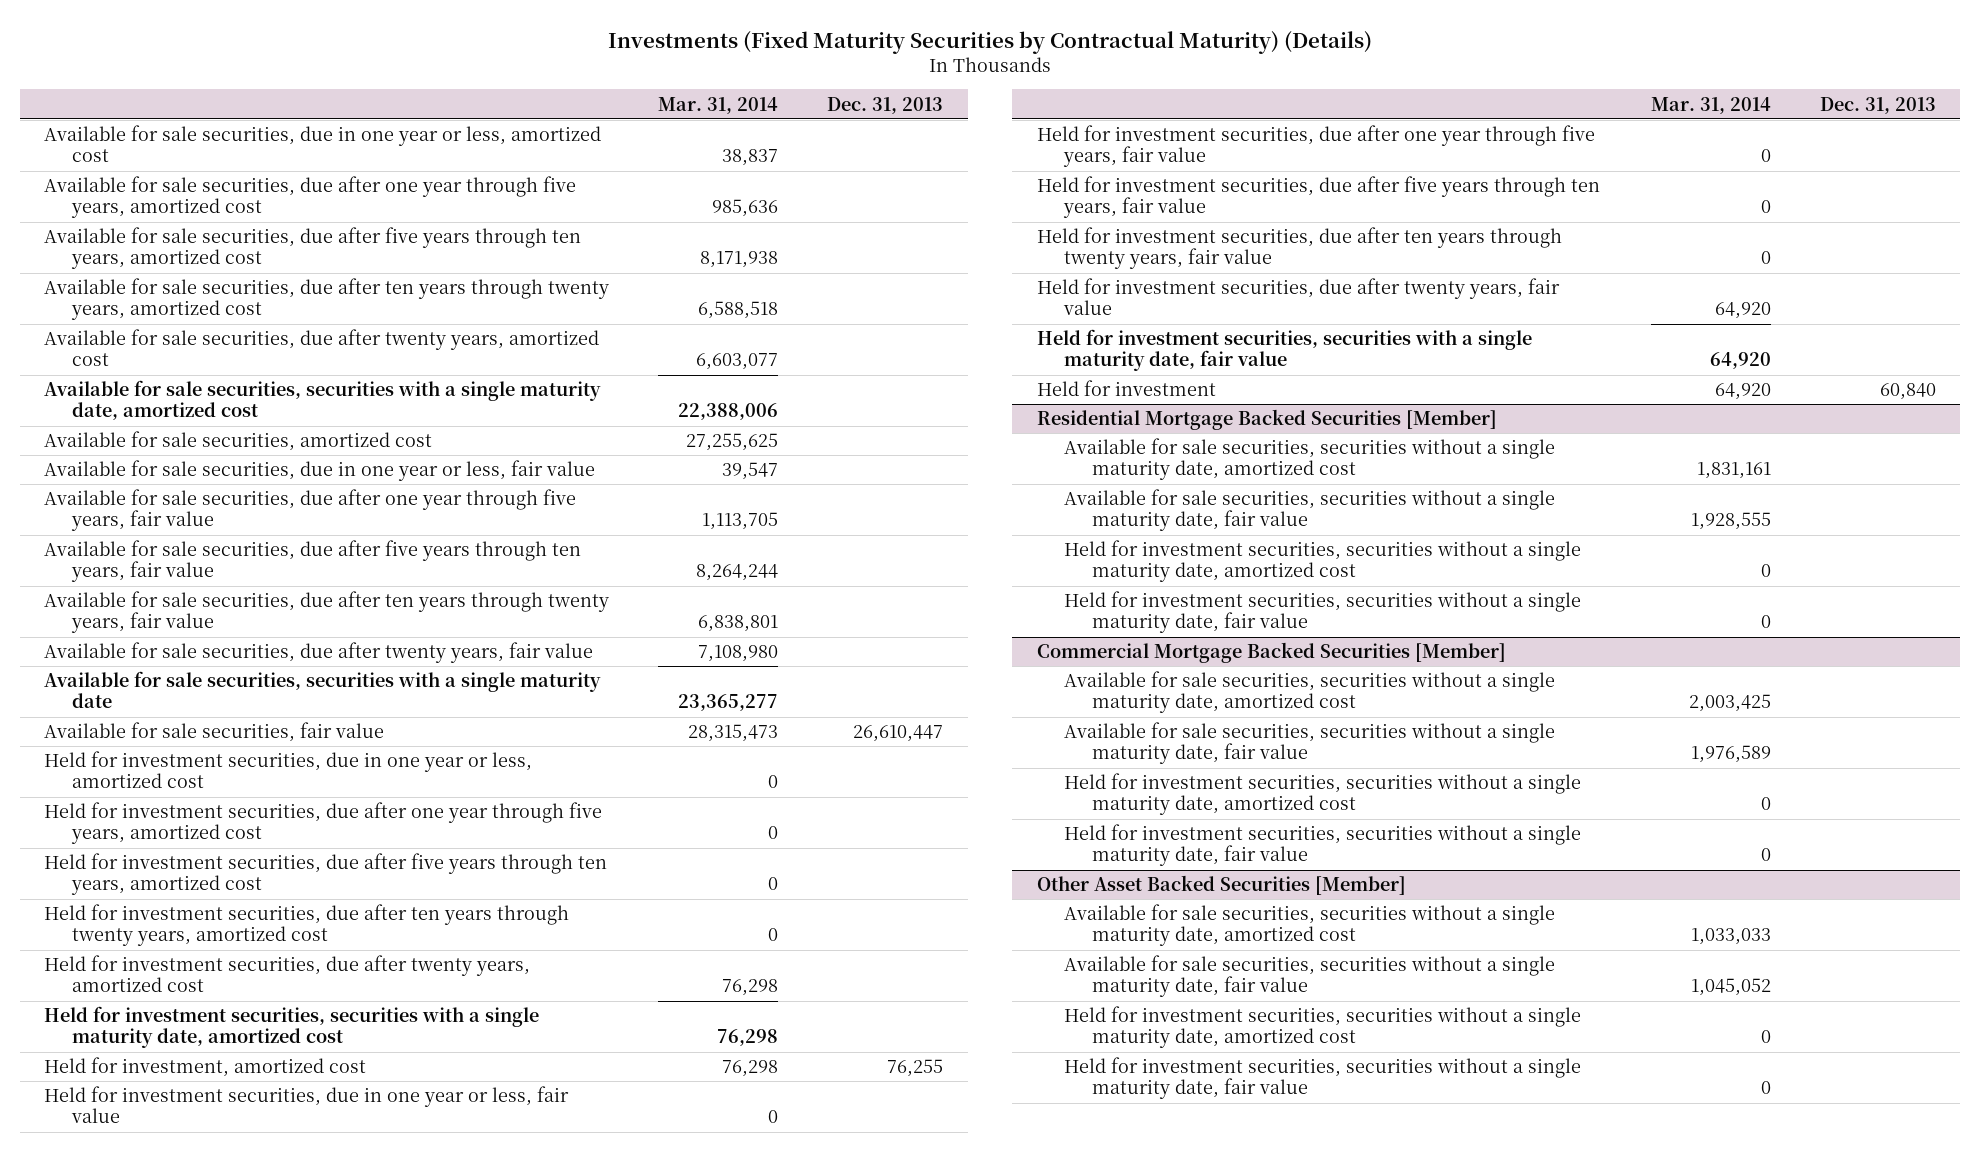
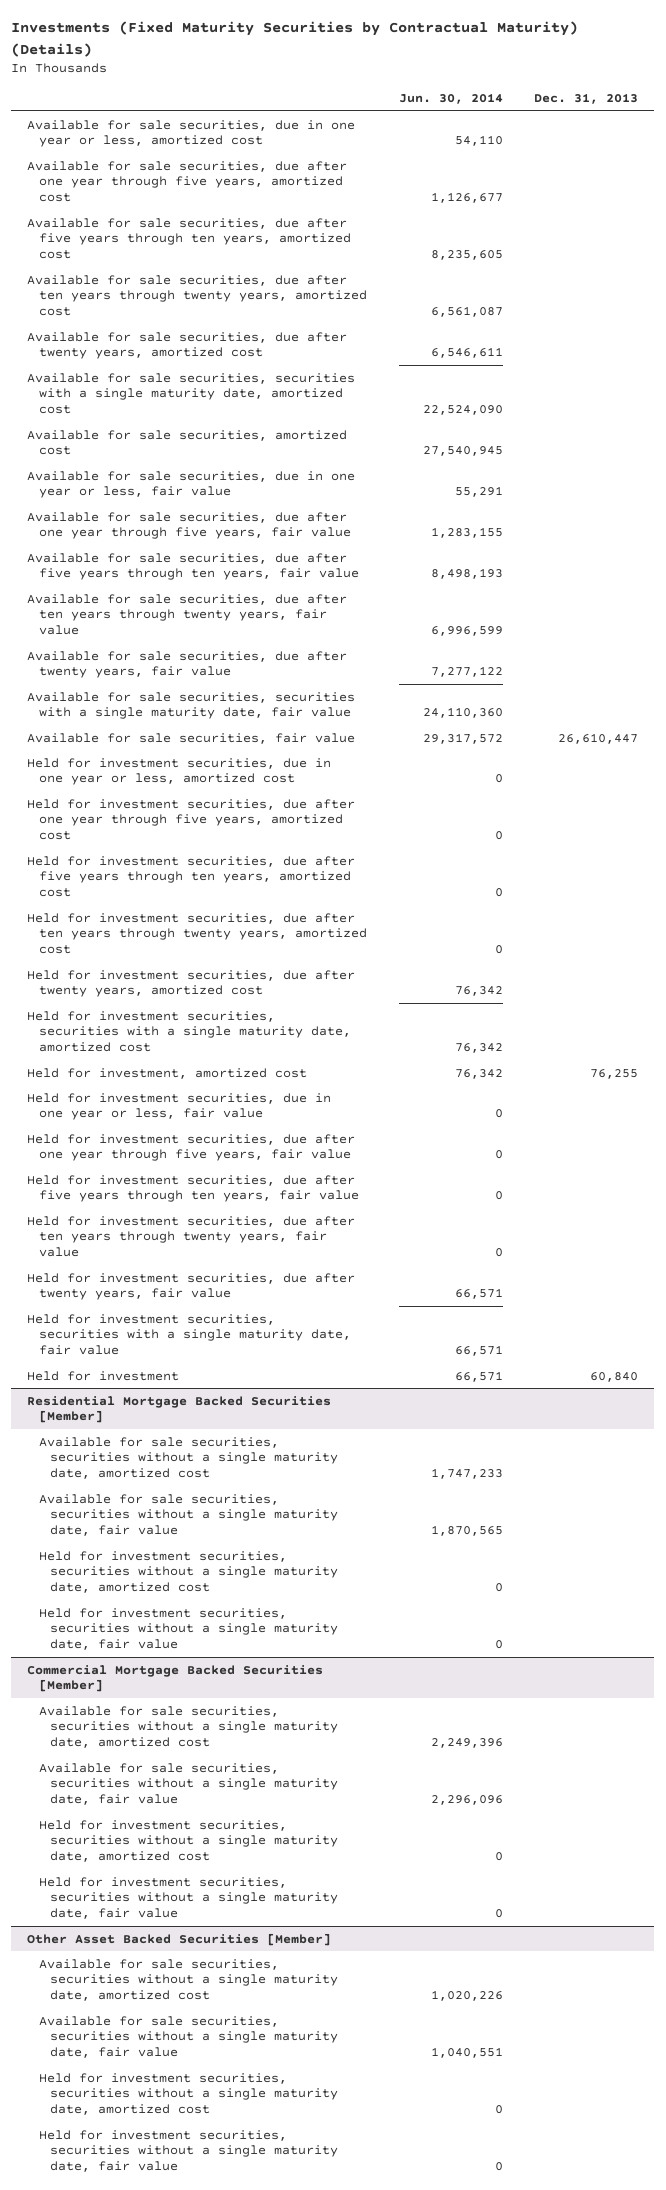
[658,96,779,114] Mar. 31, 2014 -> none
none -> [398,93,503,105] Jun. 30, 2014
[44,671,602,709] Available for sale securities, securities with a single maturity date -> [27,691,356,720] Available for sale securities, securities with a single maturity date, fair value

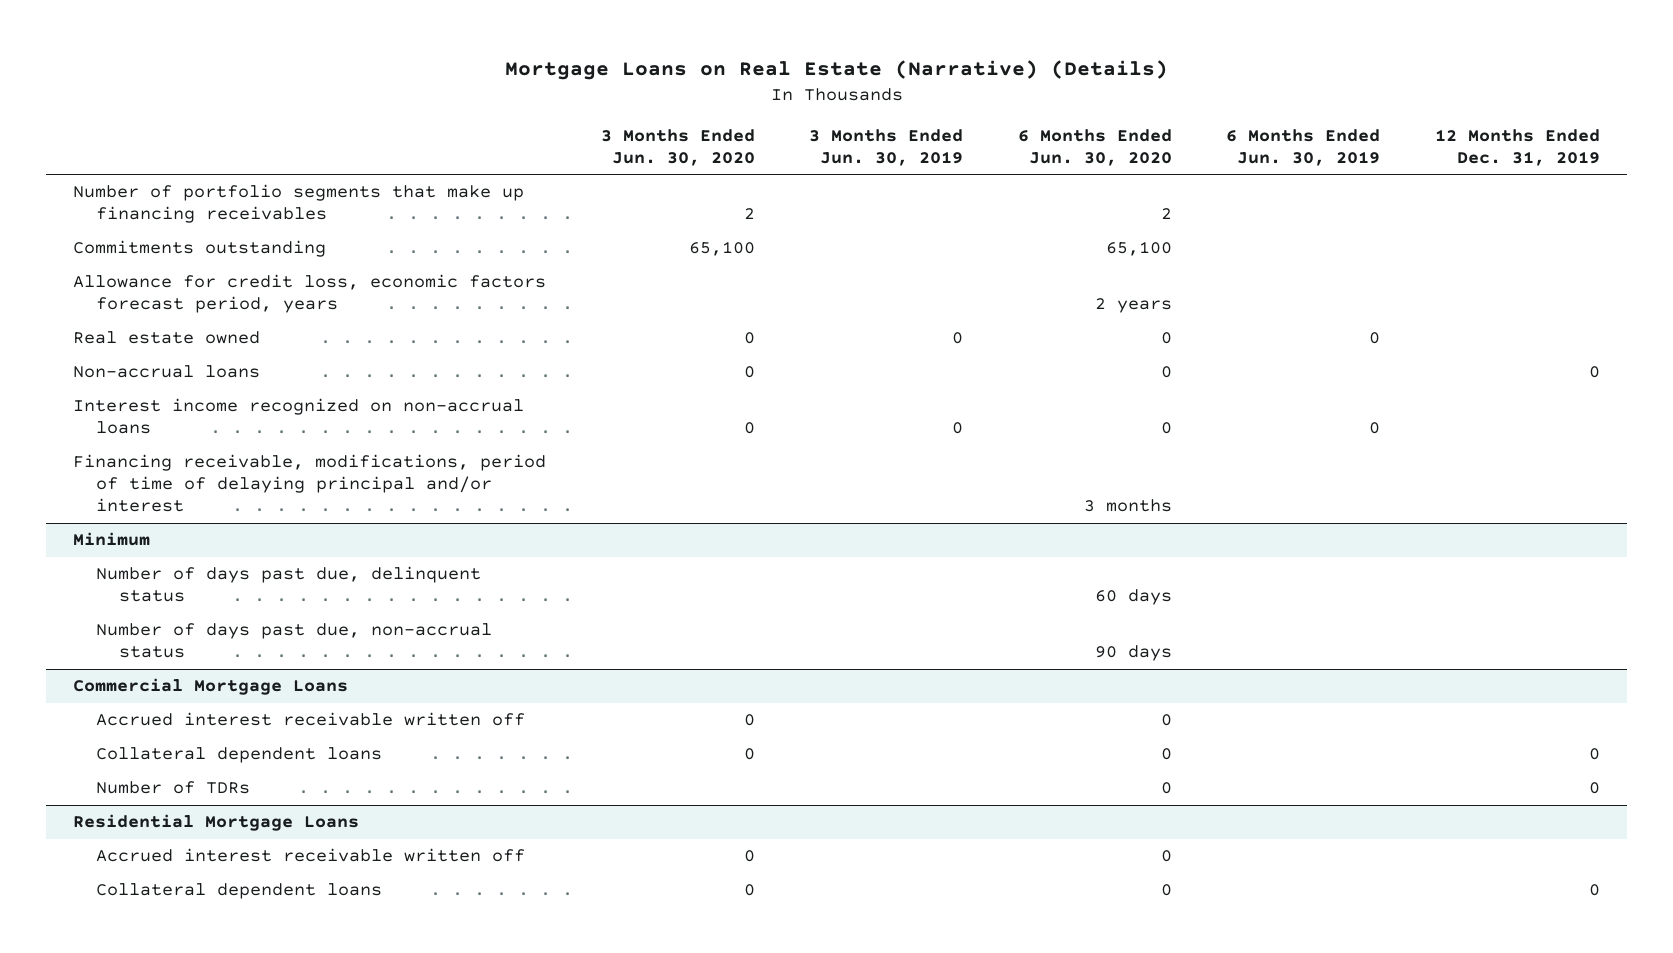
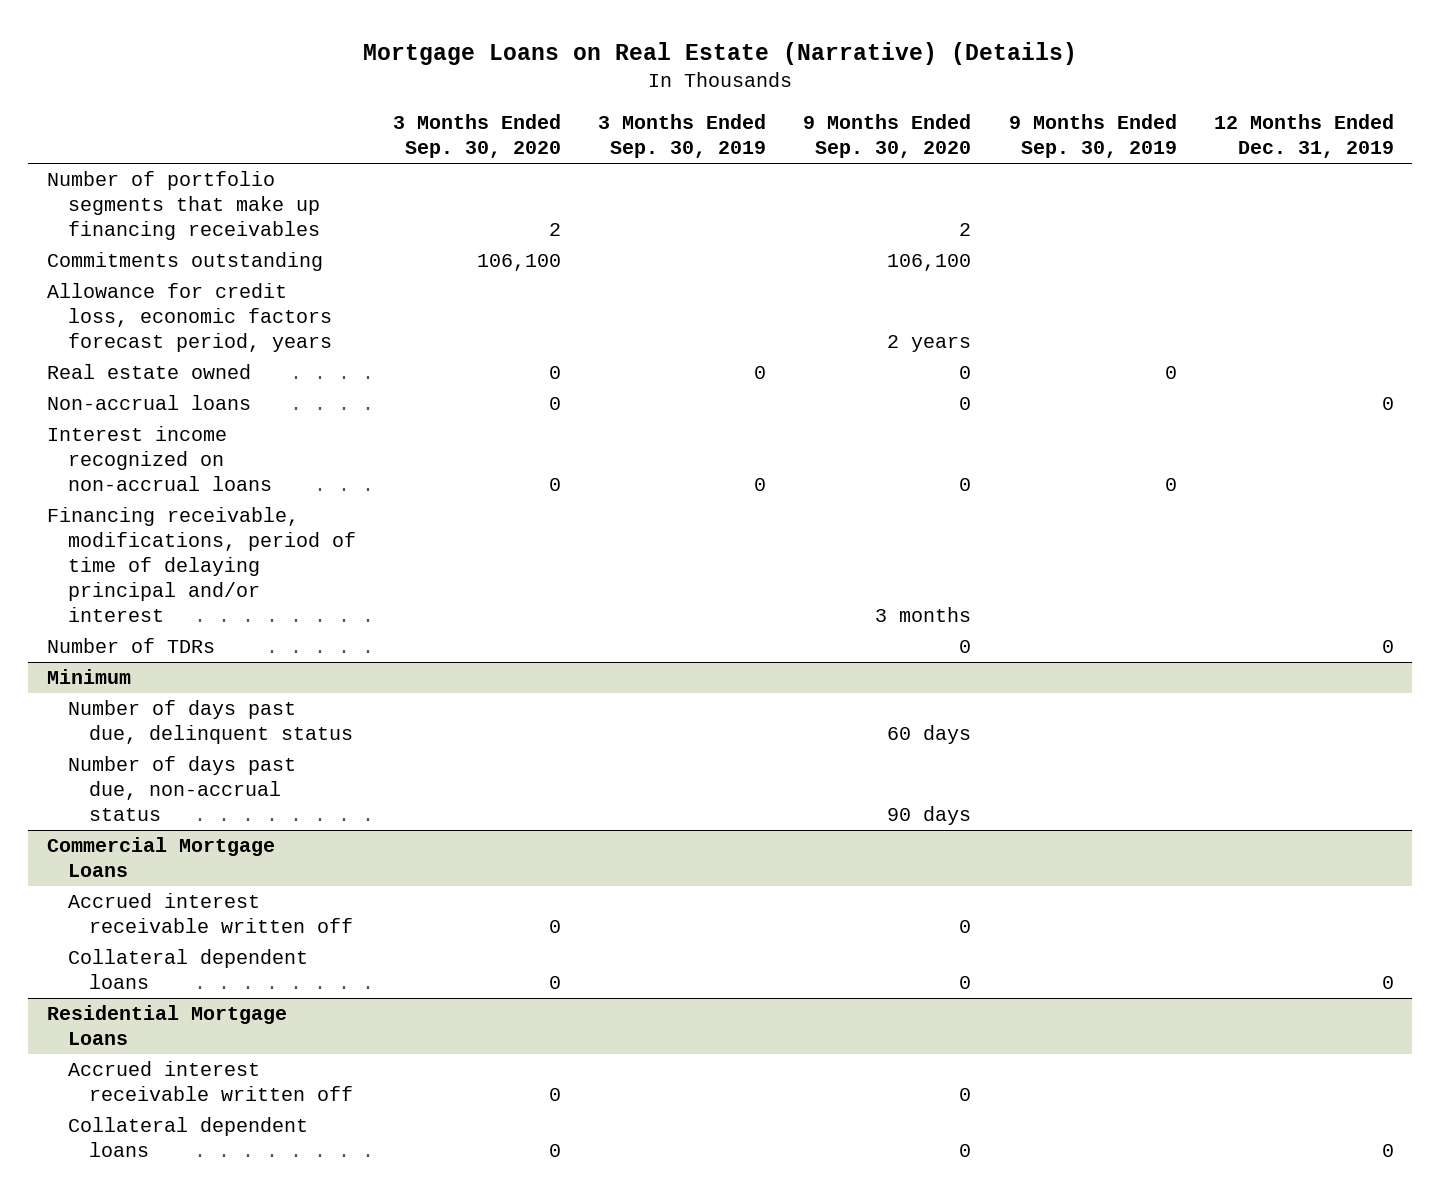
[600,128,755,166] 3 Months Ended Jun. 30, 2020 -> none
[809,128,964,166] 3 Months Ended Jun. 30, 2019 -> none
[1017,128,1172,166] 6 Months Ended Jun. 30, 2020 -> none
[1226,128,1381,166] 6 Months Ended Jun. 30, 2019 -> none
none -> [393,114,562,159] 3 Months Ended Sep. 30, 2020
none -> [598,114,767,159] 3 Months Ended Sep. 30, 2019
none -> [803,114,972,159] 9 Months Ended Sep. 30, 2020
none -> [1008,114,1177,159] 9 Months Ended Sep. 30, 2019
none -> [47,638,216,654] Number of TDRs
[96,781,251,795] Number of TDRs -> none

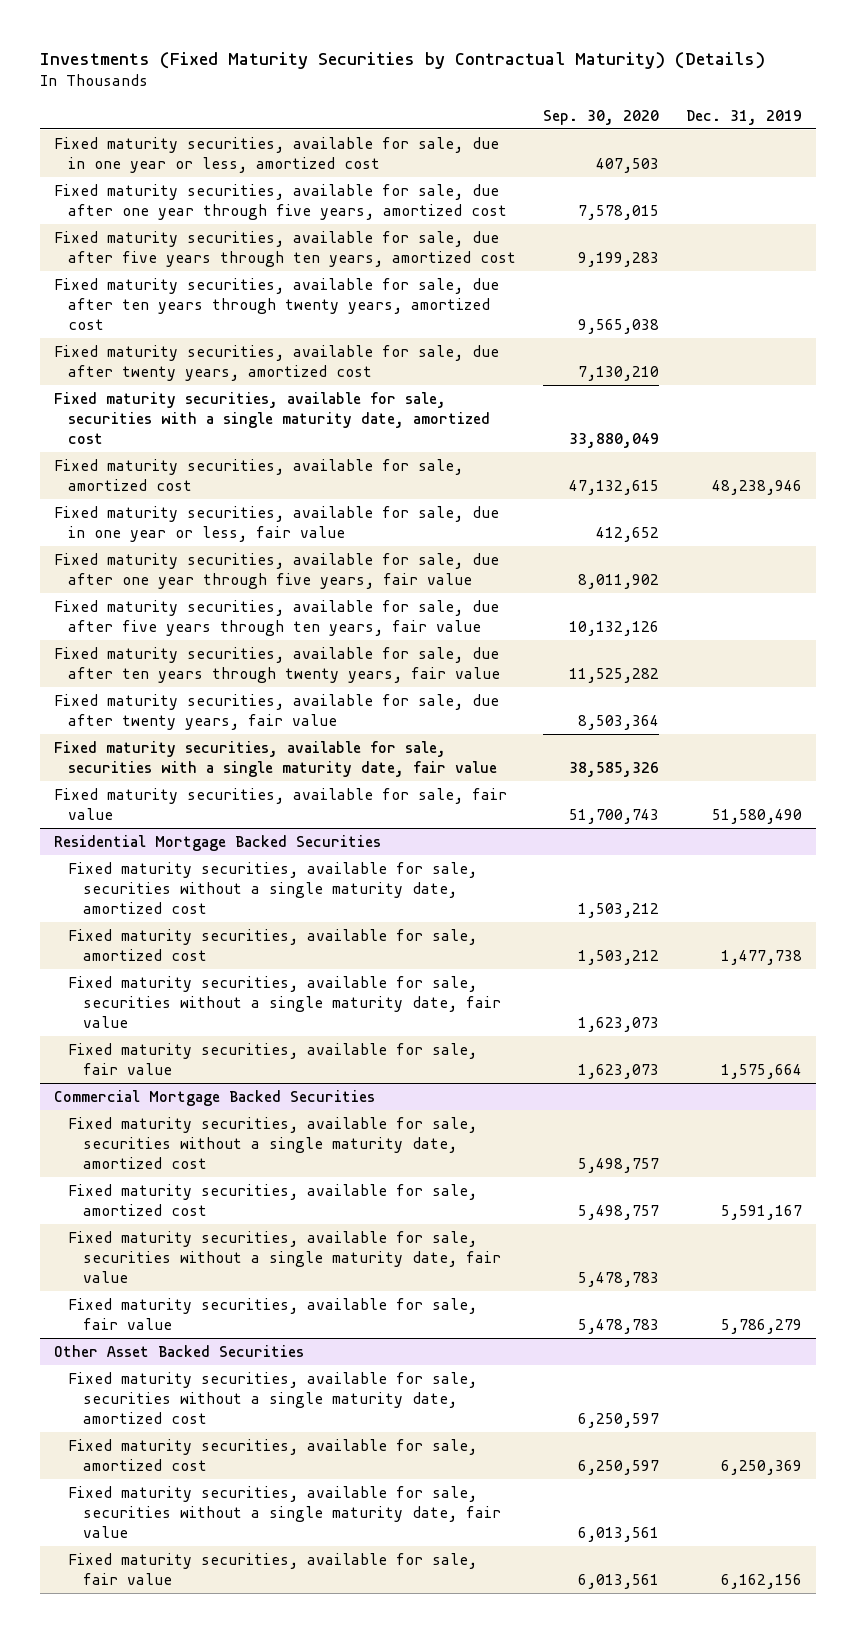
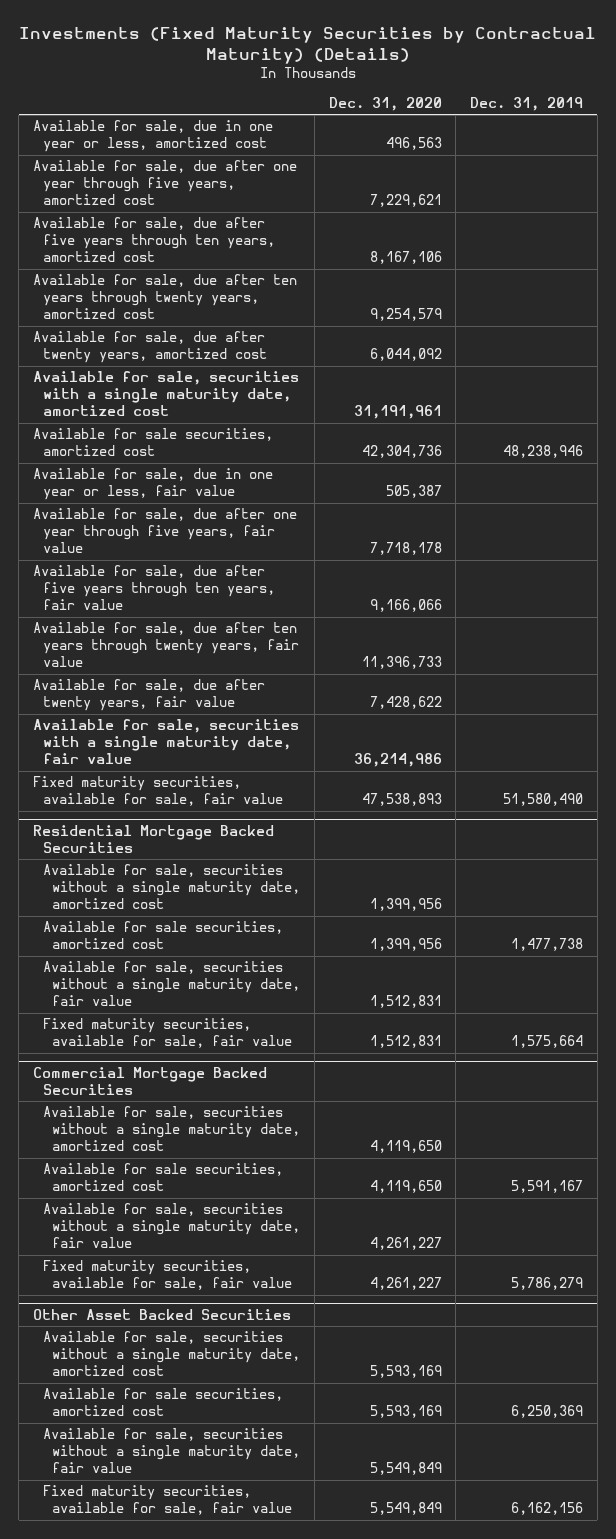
[543,109,660,125] Sep. 30, 2020 -> none
none -> [328,96,442,111] Dec. 31, 2020
[53,136,499,173] Fixed maturity securities, available for sale, due in one year or less, amortized cost -> [32,120,273,153] Available for sale, due in one year or less, amortized cost
[53,183,508,220] Fixed maturity securities, available for sale, due after one year through five years, amortized cost -> [32,160,297,206] Available for sale, due after one year through five years, amortized cost
[53,230,517,267] Fixed maturity securities, available for sale, due after five years through ten years, amortized cost -> [32,217,275,263] Available for sale, due after five years through ten years, amortized cost
[53,277,499,330] Fixed maturity securities, available for sale, due after ten years through twenty years, amortized cost -> [32,274,297,320] Available for sale, due after ten years through twenty years, amortized cost
[53,344,499,381] Fixed maturity securities, available for sale, due after twenty years, amortized cost -> [32,331,267,364] Available for sale, due after twenty years, amortized cost
[53,391,491,444] Fixed maturity securities, available for sale, securities with a single maturity date, amortized cost -> [32,371,299,417] Available for sale, securities with a single maturity date, amortized cost
[53,458,463,491] Fixed maturity securities, available for sale, amortized cost -> [32,428,273,457] Available for sale securities, amortized cost
[53,505,499,542] Fixed maturity securities, available for sale, due in one year or less, fair value -> [32,468,273,501] Available for sale, due in one year or less, fair value
[53,552,499,589] Fixed maturity securities, available for sale, due after one year through five years, fair value -> [32,508,297,554] Available for sale, due after one year through five years, fair value
[53,599,499,636] Fixed maturity securities, available for sale, due after five years through ten years, fair value -> [32,565,275,611] Available for sale, due after five years through ten years, fair value
[53,646,501,683] Fixed maturity securities, available for sale, due after ten years through twenty years, fair value -> [32,622,299,668] Available for sale, due after ten years through twenty years, fair value
[53,693,499,730] Fixed maturity securities, available for sale, due after twenty years, fair value -> [32,679,265,712] Available for sale, due after twenty years, fair value
[53,740,498,777] Fixed maturity securities, available for sale, securities with a single maturity date, fair value -> [32,719,299,765] Available for sale, securities with a single maturity date, fair value
[68,861,478,914] Fixed maturity securities, available for sale, securities without a single maturity date, amortized cost -> [42,864,301,910] Available for sale, securities without a single maturity date, amortized cost
[68,928,478,961] Fixed maturity securities, available for sale, amortized cost -> [42,921,283,950] Available for sale securities, amortized cost
[68,975,501,1028] Fixed maturity securities, available for sale, securities without a single maturity date, fair value -> [42,961,301,1007] Available for sale, securities without a single maturity date, fair value
[68,1116,478,1169] Fixed maturity securities, available for sale, securities without a single maturity date, amortized cost -> [42,1106,301,1152] Available for sale, securities without a single maturity date, amortized cost
[68,1183,478,1216] Fixed maturity securities, available for sale, amortized cost -> [42,1163,283,1192] Available for sale securities, amortized cost
[68,1230,501,1283] Fixed maturity securities, available for sale, securities without a single maturity date, fair value -> [42,1203,301,1249] Available for sale, securities without a single maturity date, fair value
[68,1371,478,1424] Fixed maturity securities, available for sale, securities without a single maturity date, amortized cost -> [42,1331,301,1377] Available for sale, securities without a single maturity date, amortized cost
[68,1438,478,1471] Fixed maturity securities, available for sale, amortized cost -> [42,1388,283,1417] Available for sale securities, amortized cost
[68,1485,501,1538] Fixed maturity securities, available for sale, securities without a single maturity date, fair value -> [42,1428,301,1474] Available for sale, securities without a single maturity date, fair value

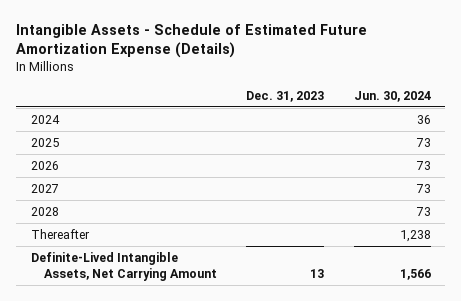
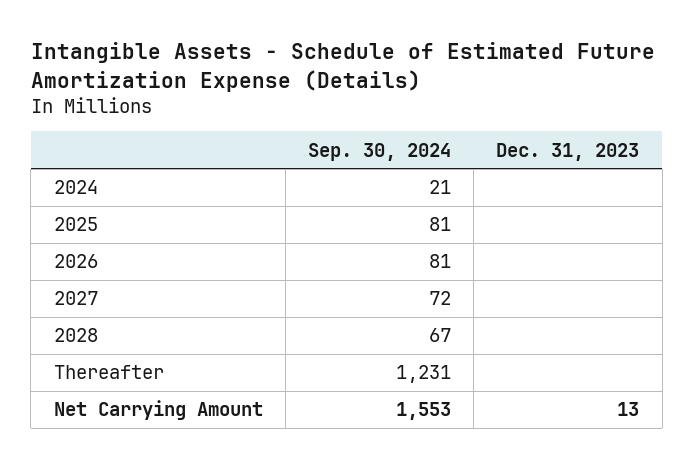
[353,90,431,102] Jun. 30, 2024 -> none
none -> [307,142,451,161] Sep. 30, 2024
[30,252,218,281] Definite-Lived Intangible Assets, Net Carrying Amount -> [53,400,263,421] Net Carrying Amount

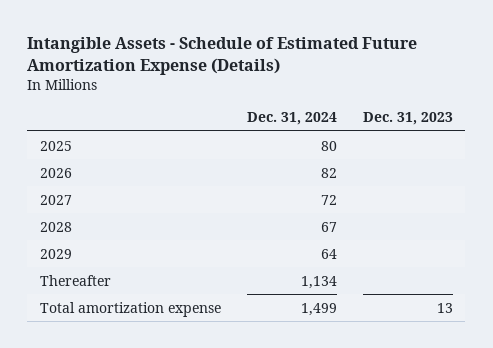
[307,142,451,161] Sep. 30, 2024 -> none
none -> [246,112,337,126] Dec. 31, 2024
[53,180,98,195] 2024 -> none
none -> [40,248,73,259] 2029
[53,400,263,421] Net Carrying Amount -> [40,301,222,317] Total amortization expense

